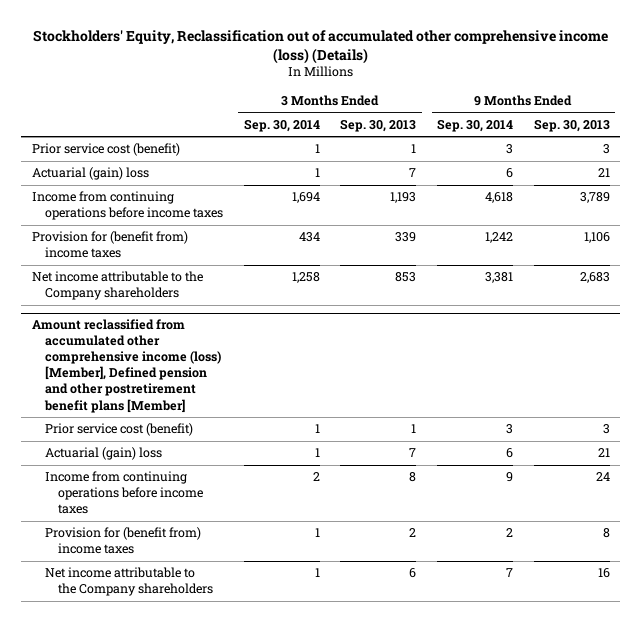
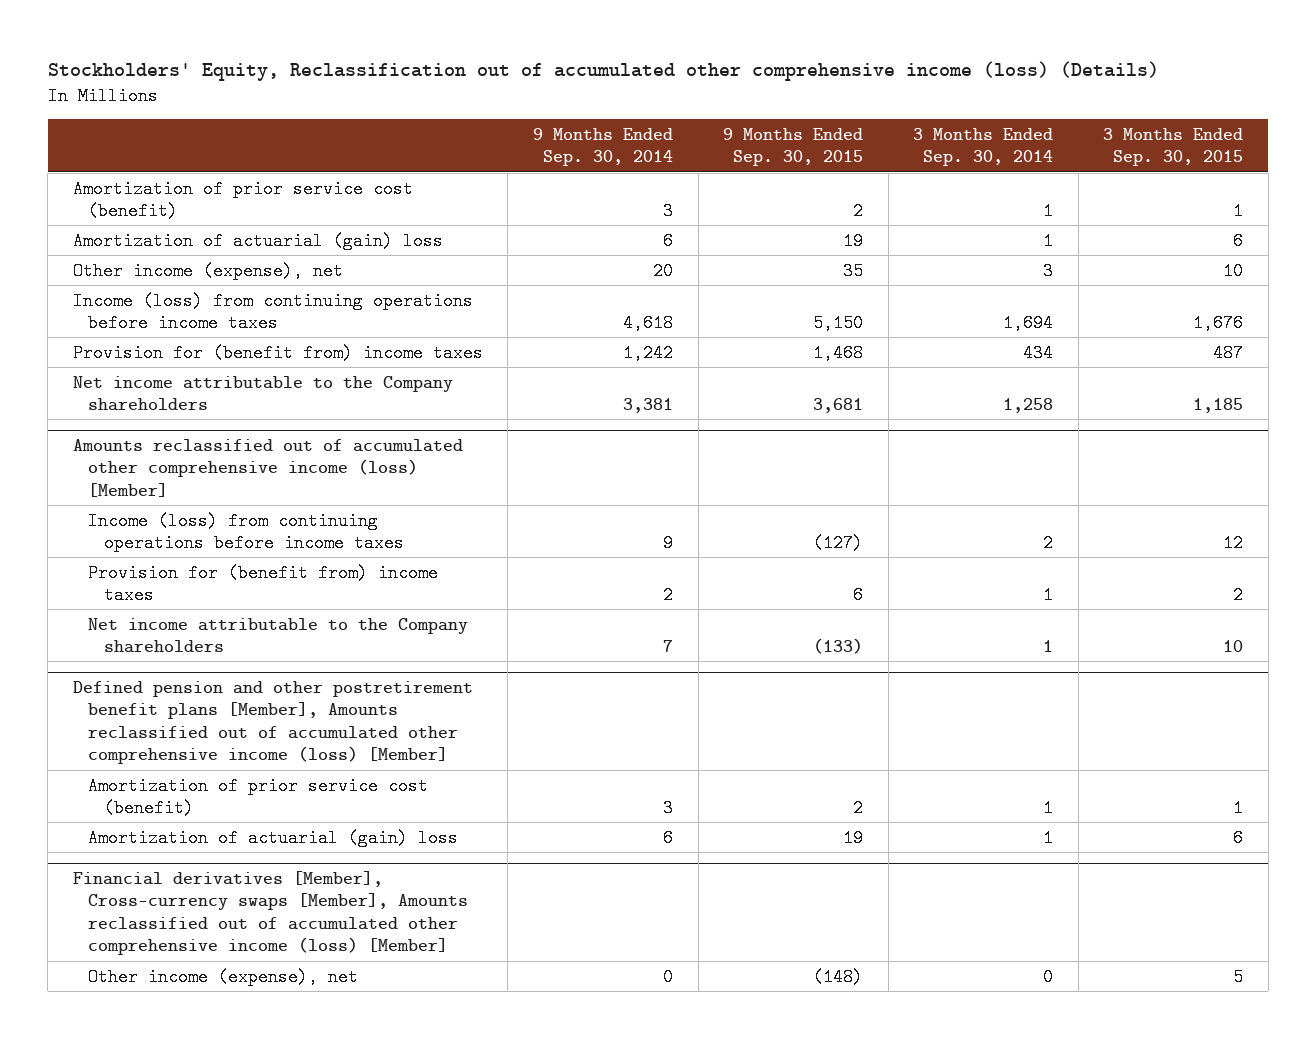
[340,118,417,132] Sep. 30, 2013 -> none
[533,118,610,132] Sep. 30, 2013 -> none
none -> [723,127,864,167] 9 Months Ended Sep. 30, 2015
none -> [1103,127,1244,167] 3 Months Ended Sep. 30, 2015
[31,143,180,157] Prior service cost (benefit) -> [72,179,413,221] Amortization of prior service cost (benefit)
[31,167,149,181] Actuarial (gain) loss -> [72,231,443,250] Amortization of actuarial (gain) loss
none -> [72,261,343,280] Other income (expense), net
[31,191,223,221] Income from continuing operations before income taxes -> [72,291,473,333] Income (loss) from continuing operations before income taxes
[31,319,221,413] Amount reclassified from accumulated other comprehensive income (loss) [Member], Defined pension and other postretirement benefit plans [Member] -> none
[44,423,193,437] Prior service cost (benefit) -> none
[44,447,162,461] Actuarial (gain) loss -> none
none -> [72,438,463,497] Amounts reclassified out of accumulated other comprehensive income (loss) [Member]
[44,471,204,515] Income from continuing operations before income taxes -> [88,511,404,553] Income (loss) from continuing operations before income taxes
none -> [72,680,473,765] Defined pension and other postretirement benefit plans [Member], Amounts reclassified out of accumulated other comprehensive income (loss) [Member]
none -> [88,776,429,818] Amortization of prior service cost (benefit)
none -> [88,828,459,847] Amortization of actuarial (gain) loss
none -> [72,870,469,956] Financial derivatives [Member], Cross-currency swaps [Member], Amounts reclassified out of accumulated other comprehensive income (loss) [Member]
none -> [88,967,359,986] Other income (expense), net

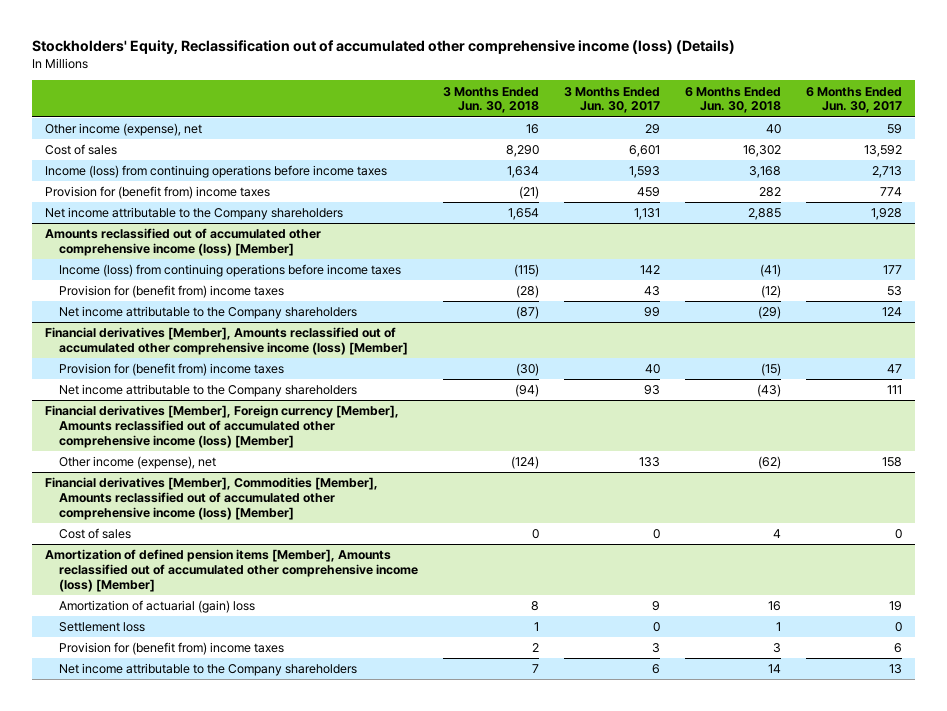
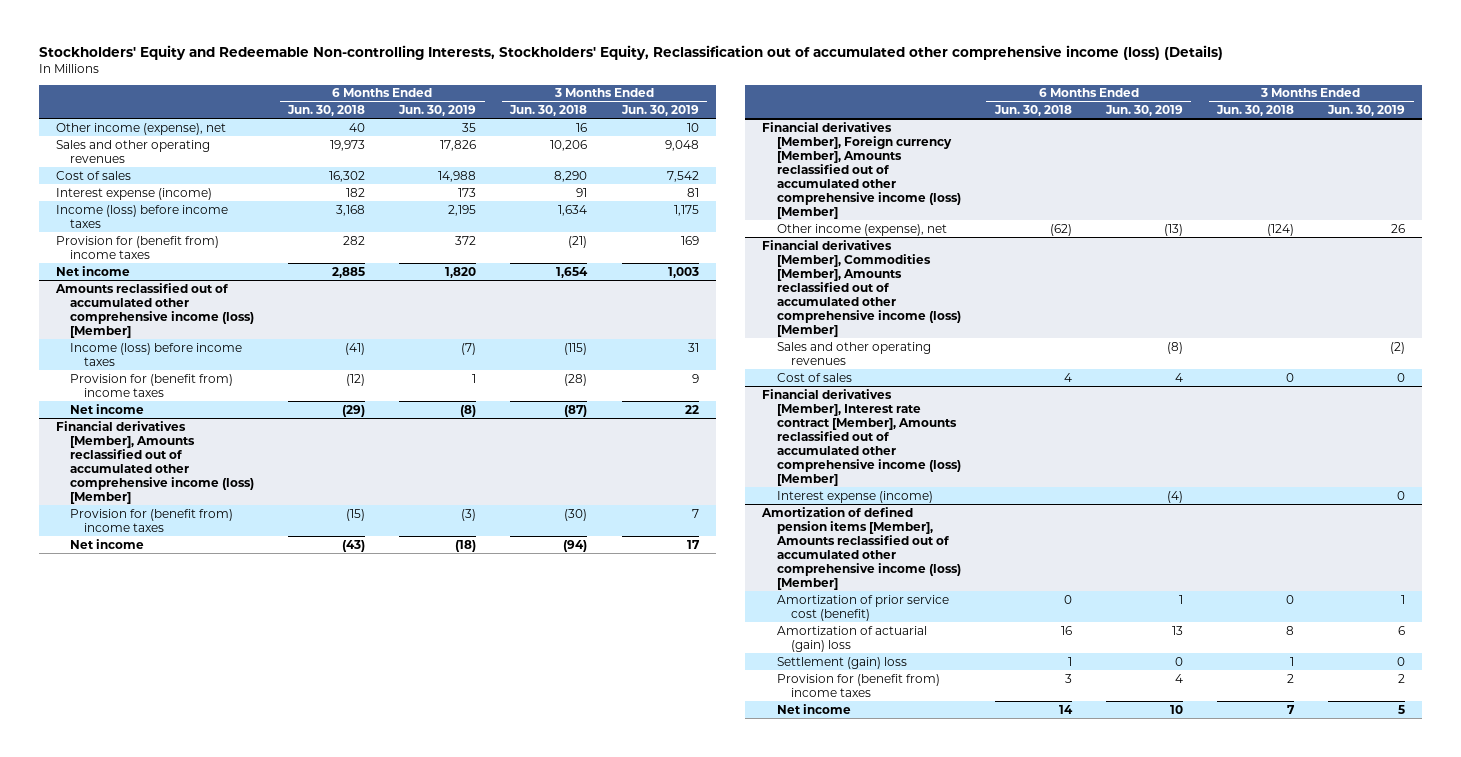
[31,40,735,55] Stockholders' Equity, Reclassification out of accumulated other comprehensive income (loss) (Details) -> [38,44,1223,60] Stockholders' Equity and Redeemable Non-controlling Interests, Stockholders' Equity, Reclassification out of accumulated other comprehensive income (loss) (Details)
[564,86,661,114] 3 Months Ended Jun. 30, 2017 -> none
[806,86,903,114] 6 Months Ended Jun. 30, 2017 -> none
none -> [398,105,477,117] Jun. 30, 2019
none -> [620,105,699,117] Jun. 30, 2019
none -> [55,139,210,163] Sales and other operating revenues
none -> [55,187,212,200] Interest expense (income)
[44,165,387,179] Income (loss) from continuing operations before income taxes -> [55,204,228,228] Income (loss) before income taxes
[44,207,343,221] Net income attributable to the Company shareholders -> [55,265,130,276] Net income
[58,264,401,278] Income (loss) from continuing operations before income taxes -> [69,342,242,366] Income (loss) before income taxes
[58,306,357,320] Net income attributable to the Company shareholders -> [69,403,144,414] Net income
[58,384,357,398] Net income attributable to the Company shareholders -> [69,538,144,549] Net income
none -> [776,341,931,365] Sales and other operating revenues
none -> [762,388,961,486] Financial derivatives [Member], Interest rate contract [Member], Amounts reclassified out of accumulated other comprehensive income (loss) [Member]
none -> [776,490,933,503] Interest expense (income)
none -> [776,594,949,621] Amortization of prior service cost (benefit)
[58,622,145,633] Settlement loss -> [776,656,907,669] Settlement (gain) loss
[58,663,357,677] Net income attributable to the Company shareholders -> [776,703,851,714] Net income

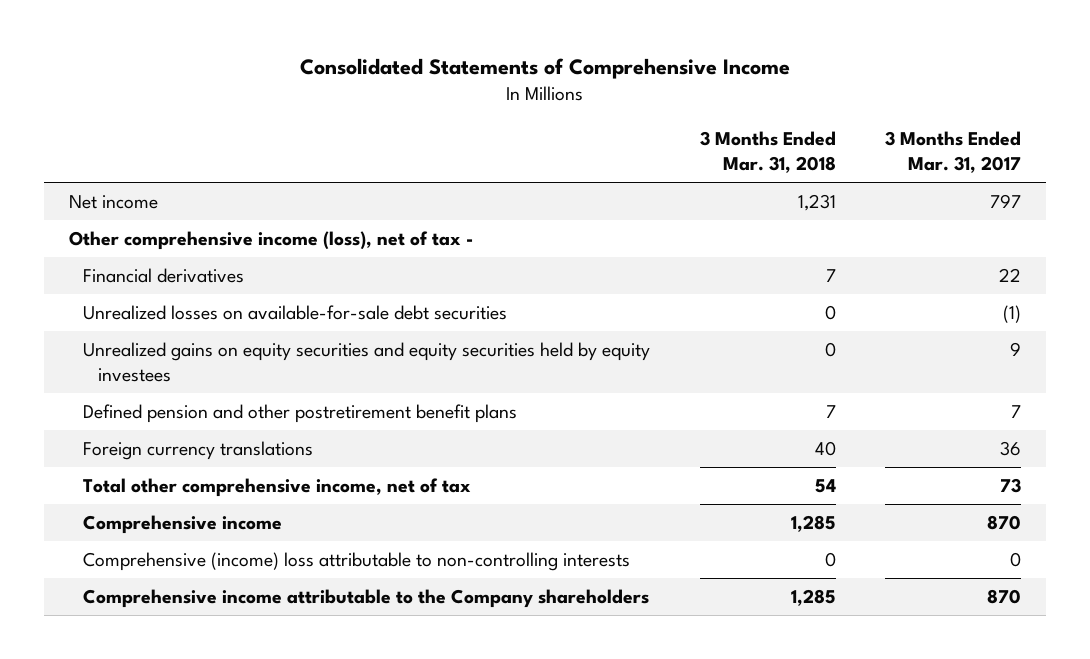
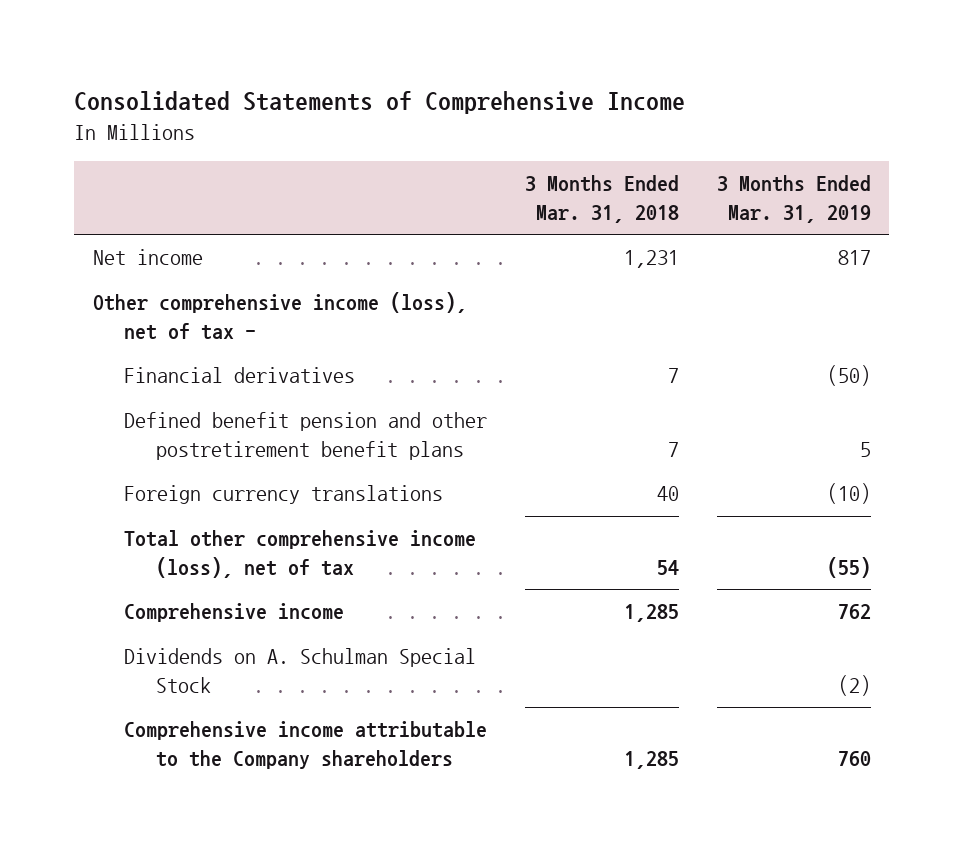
[885,130,1022,173] 3 Months Ended Mar. 31, 2017 -> none
none -> [716,175,871,223] 3 Months Ended Mar. 31, 2019
[83,305,508,321] Unrealized losses on available-for-sale debt securities -> none
[83,342,651,383] Unrealized gains on equity securities and equity securities held by equity investees -> none
[83,404,518,424] Defined pension and other postretirement benefit plans -> [124,412,488,461] Defined benefit pension and other postretirement benefit plans
[83,478,472,498] Total other comprehensive income, net of tax -> [124,530,477,579] Total other comprehensive income (loss), net of tax
[83,552,631,572] Comprehensive (income) loss attributable to non-controlling interests -> none
none -> [124,648,477,694] Dividends on A. Schulman Special Stock

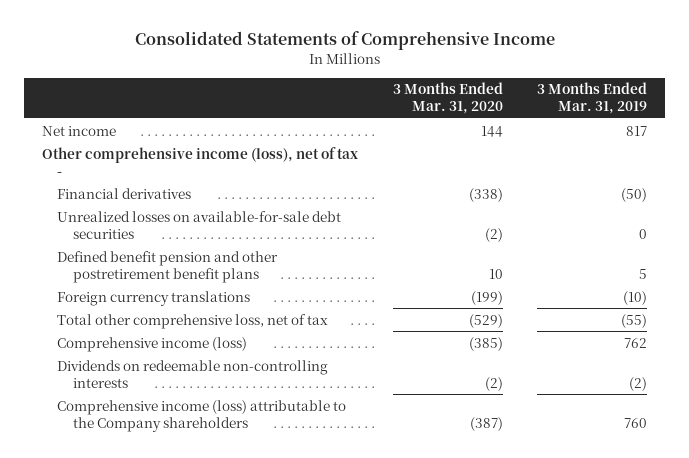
[524,175,679,223] 3 Months Ended Mar. 31, 2018 -> none
none -> [392,82,503,115] 3 Months Ended Mar. 31, 2020
none -> [57,210,342,239] Unrealized losses on available-for-sale debt securities
[124,648,477,694] Dividends on A. Schulman Special Stock -> none
[124,530,477,579] Total other comprehensive income (loss), net of tax -> [57,313,329,329] Total other comprehensive loss, net of tax
[124,603,345,623] Comprehensive income -> [57,336,248,352] Comprehensive income (loss)
none -> [57,359,329,388] Dividends on redeemable non-controlling interests
[124,721,488,770] Comprehensive income attributable to the Company shareholders -> [57,399,347,432] Comprehensive income (loss) attributable to the Company shareholders

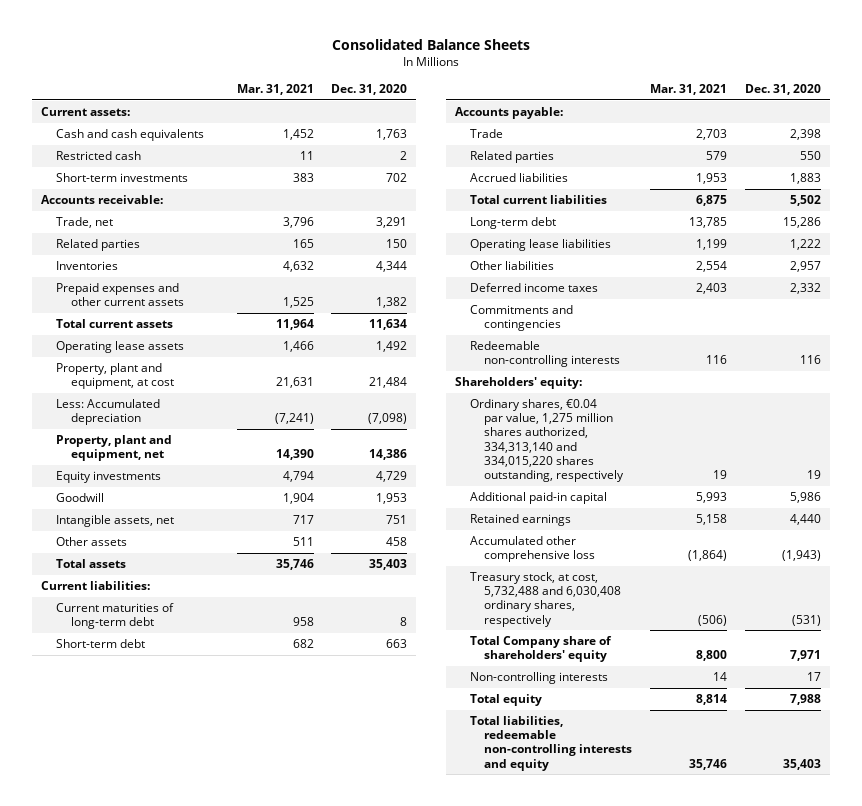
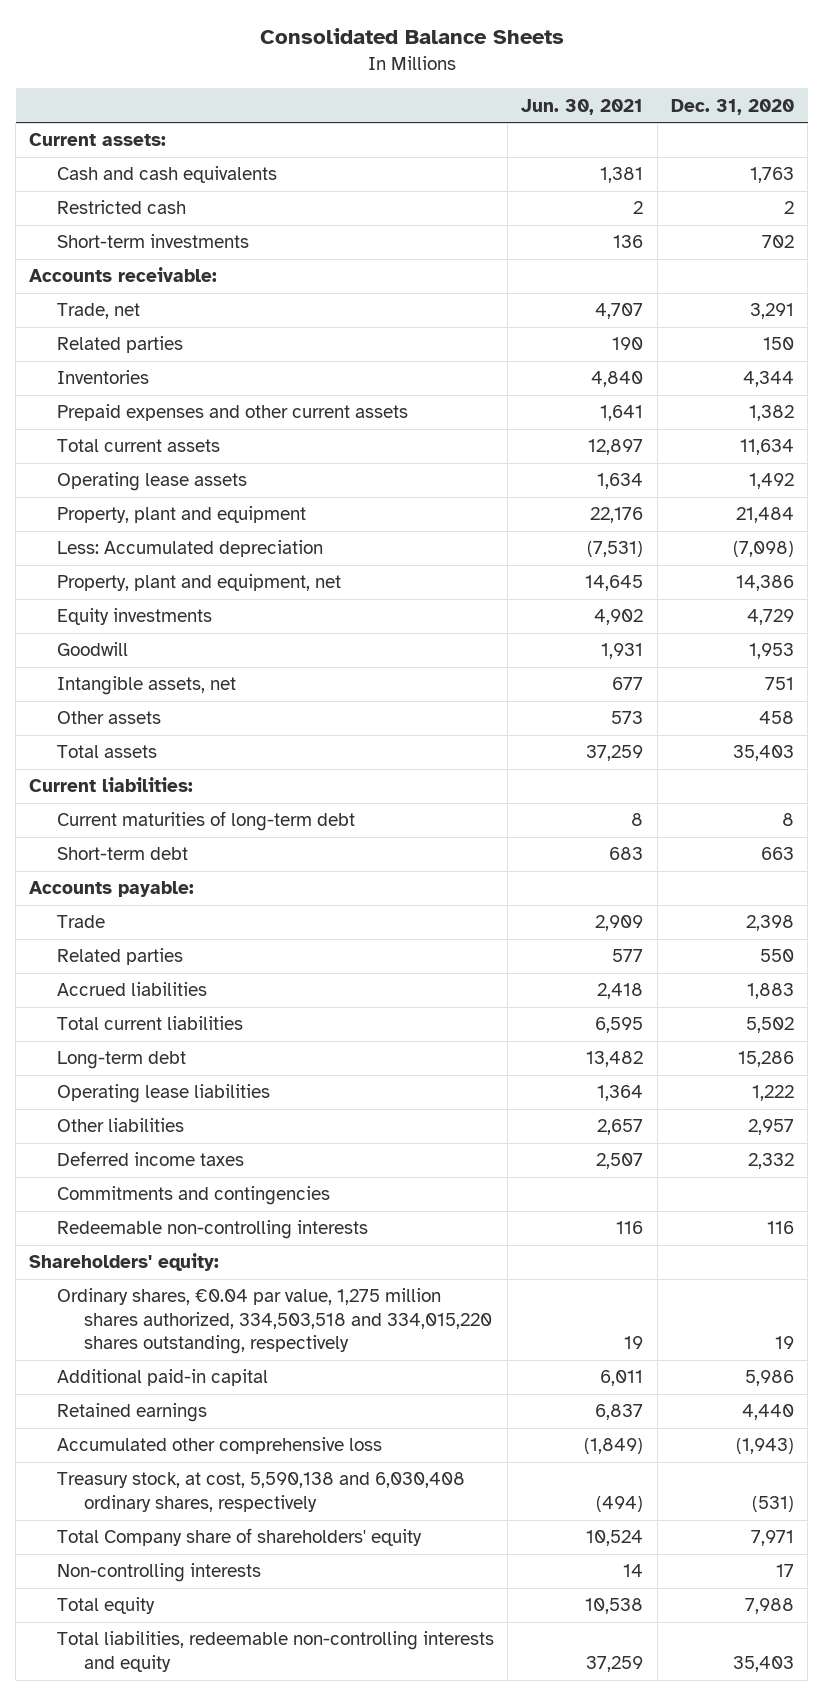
[236,83,314,95] Mar. 31, 2021 -> none
none -> [521,98,644,115] Jun. 30, 2021
[55,363,174,390] Property, plant and equipment, at cost -> [56,506,306,524] Property, plant and equipment
[469,399,625,482] Ordinary shares, €0.04 par value, 1,275 million shares authorized, 334,313,140 and 334,015,220 shares outstanding, respectively -> [56,1288,493,1355] Ordinary shares, €0.04 par value, 1,275 million shares authorized, 334,503,518 and 334,015,220 shares outstanding, respectively
[469,572,622,627] Treasury stock, at cost, 5,732,488 and 6,030,408 ordinary shares, respectively -> [56,1472,465,1512] Treasury stock, at cost, 5,590,138 and 6,030,408 ordinary shares, respectively

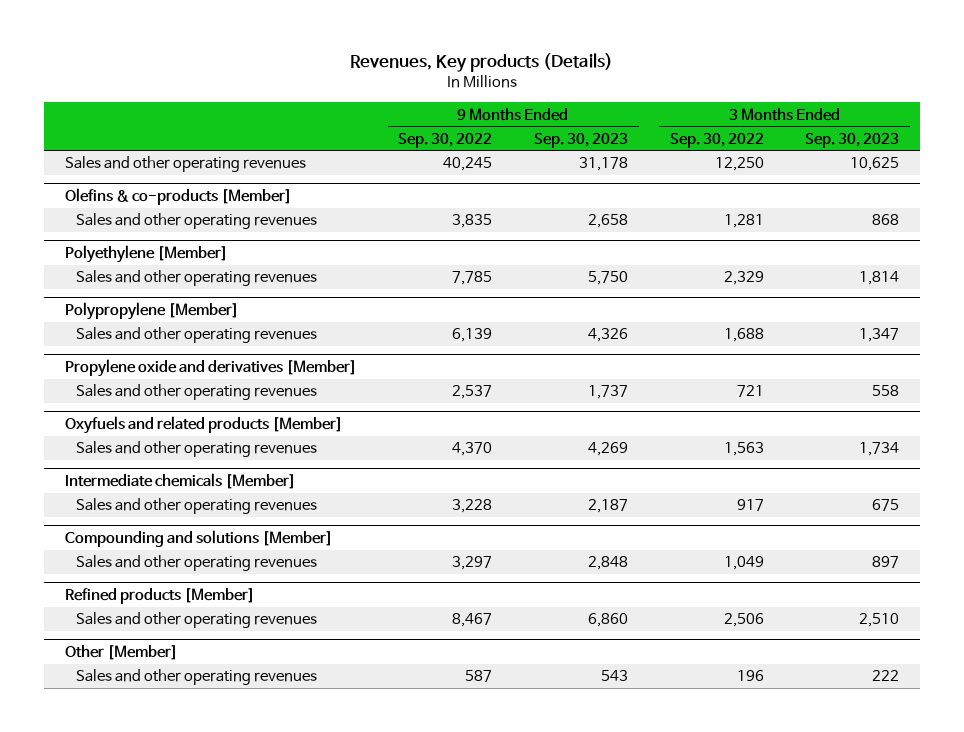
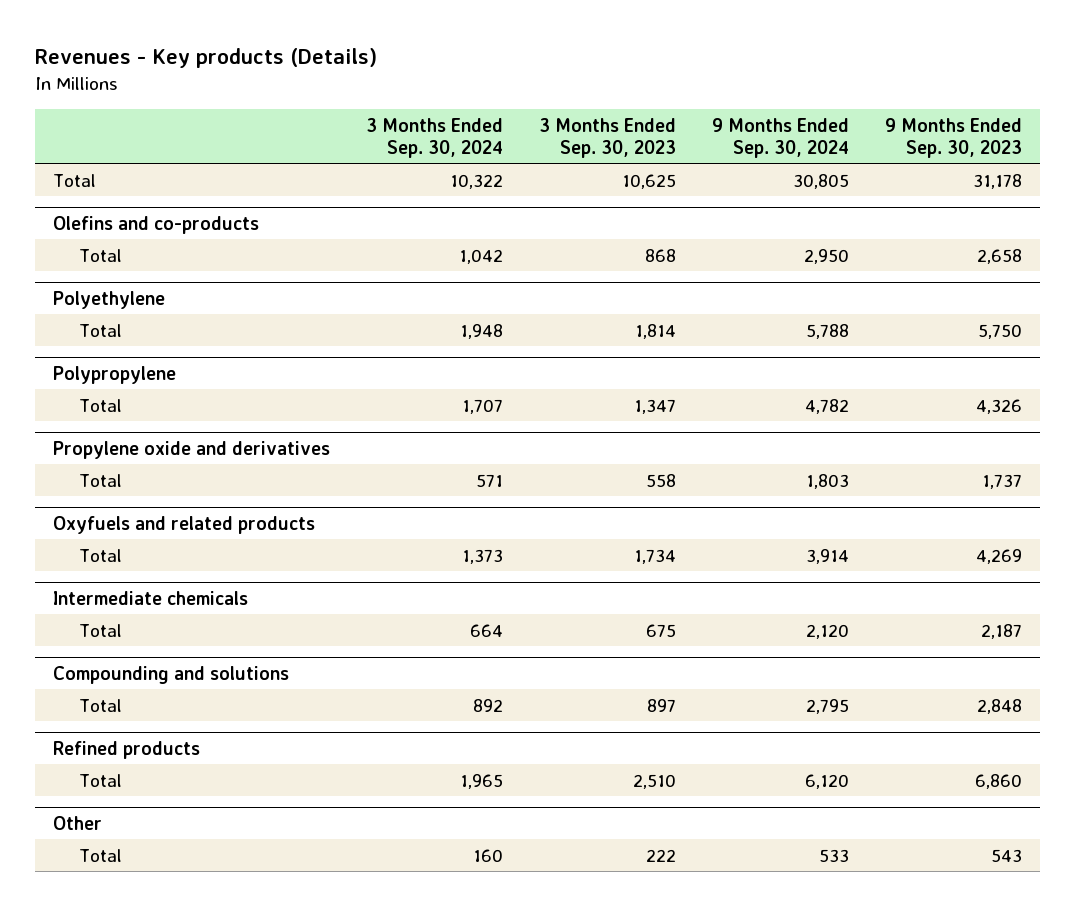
[350,53,614,73] Revenues, Key products (Details) -> [35,48,378,69] Revenues - Key products (Details)
[398,132,493,148] Sep. 30, 2022 -> none
[669,132,764,148] Sep. 30, 2022 -> none
none -> [365,117,503,158] 3 Months Ended Sep. 30, 2024
none -> [711,117,849,158] 9 Months Ended Sep. 30, 2024
[64,156,306,173] Sales and other operating revenues -> [53,173,97,187] Total
[64,188,292,206] Olefins & co-products [Member] -> [53,215,260,234] Olefins and co-products
[75,213,317,230] Sales and other operating revenues -> [79,248,123,262] Total
[64,245,228,264] Polyethylene [Member] -> [53,290,166,309] Polyethylene
[75,270,317,287] Sales and other operating revenues -> [79,323,123,337] Total
[64,302,239,321] Polypropylene [Member] -> [53,365,177,384] Polypropylene
[75,327,317,344] Sales and other operating revenues -> [79,398,123,412] Total
[64,359,357,378] Propylene oxide and derivatives [Member] -> [53,440,331,459] Propylene oxide and derivatives
[75,384,317,401] Sales and other operating revenues -> [79,473,123,487] Total
[64,416,343,435] Oxyfuels and related products [Member] -> [53,515,316,534] Oxyfuels and related products
[75,441,317,458] Sales and other operating revenues -> [79,548,123,562] Total
[64,473,296,490] Intermediate chemicals [Member] -> [53,590,249,605] Intermediate chemicals
[75,498,317,515] Sales and other operating revenues -> [79,623,123,637] Total
[64,530,333,548] Compounding and solutions [Member] -> [53,665,290,684] Compounding and solutions
[75,555,317,572] Sales and other operating revenues -> [79,698,123,712] Total
[64,588,255,605] Refined products [Member] -> [53,740,201,759] Refined products
[75,612,317,629] Sales and other operating revenues -> [79,773,123,787] Total
[64,645,178,661] Other [Member] -> [53,815,103,830] Other
[75,669,317,686] Sales and other operating revenues -> [79,848,123,862] Total

